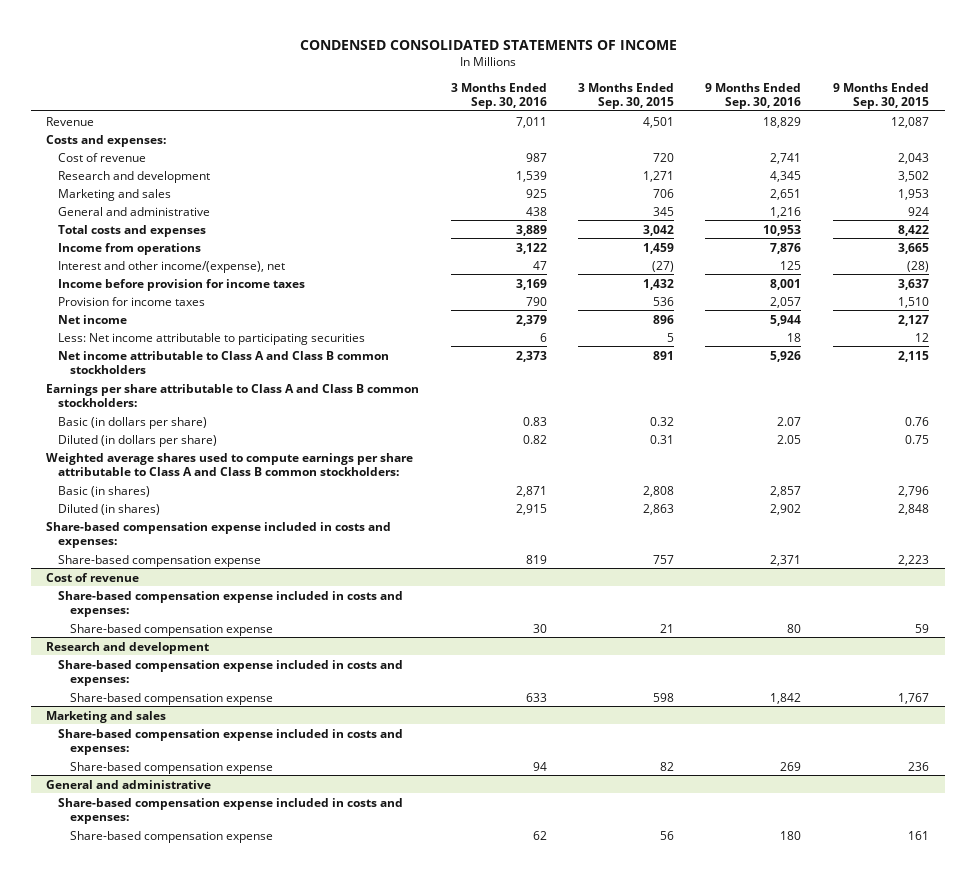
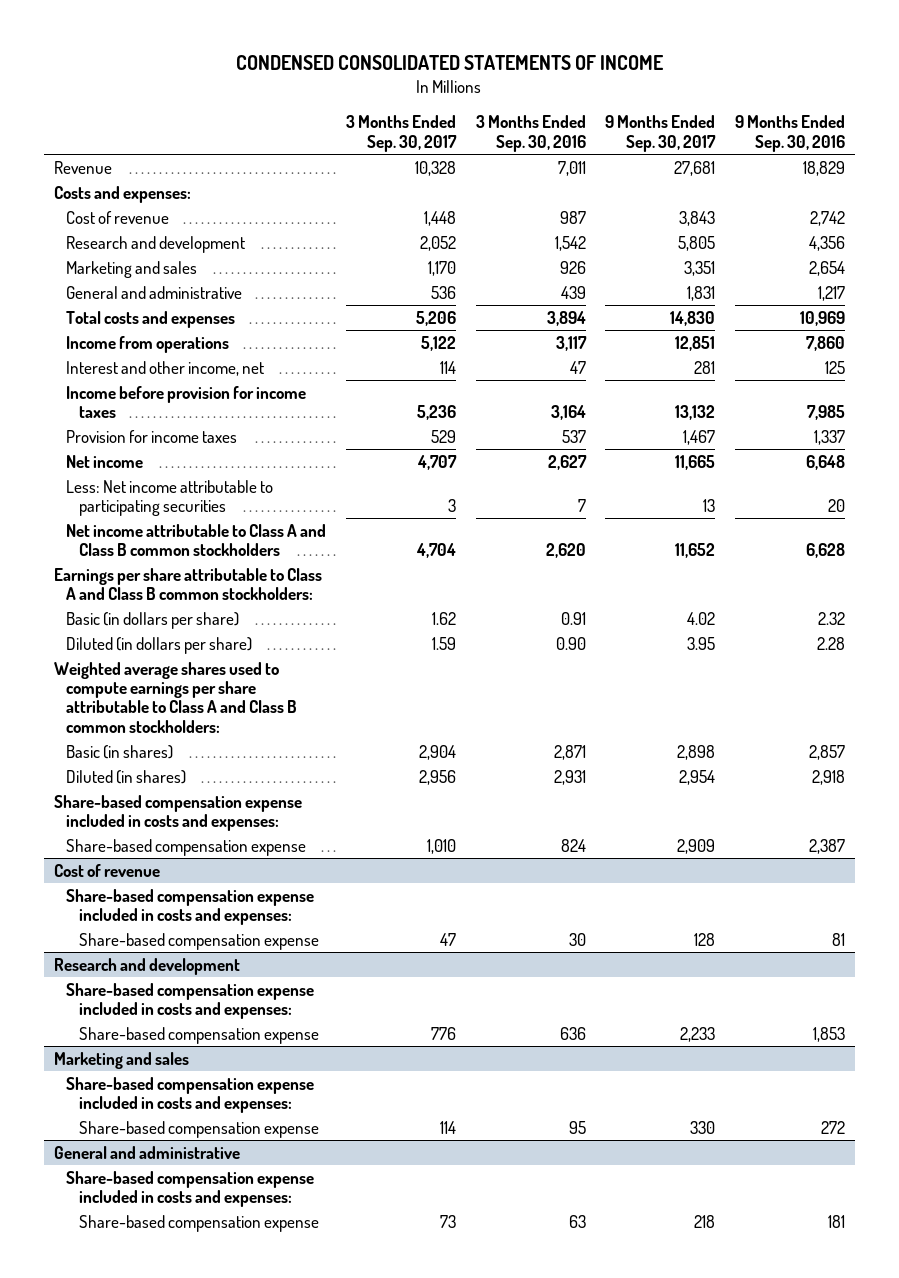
[578,82,675,109] 3 Months Ended Sep. 30, 2015 -> none
[832,82,929,109] 9 Months Ended Sep. 30, 2015 -> none
none -> [346,115,458,152] 3 Months Ended Sep. 30, 2017
none -> [605,115,717,152] 9 Months Ended Sep. 30, 2017
[770,152,802,164] 2,741 -> [810,210,846,226] 2,742
[515,170,547,182] 1,539 -> [554,235,586,251] 1,542
[770,170,802,182] 4,345 -> [809,235,846,251] 4,356
[525,188,547,198] 925 -> [559,260,586,274] 926
[770,188,802,200] 2,651 -> [809,260,846,276] 2,654
[525,206,547,216] 438 -> [560,285,586,299] 439
[770,206,802,218] 1,216 -> [818,285,846,301] 1,217
[515,224,547,236] 3,889 -> [546,310,586,326] 3,894
[763,224,802,236] 10,953 -> [800,310,846,326] 10,969
[515,242,547,254] 3,122 -> [555,335,587,351] 3,117
[770,242,802,254] 7,876 -> [806,335,846,351] 7,860
[58,260,286,273] Interest and other income/(expense), net -> [66,360,265,376] Interest and other income, net
[515,278,547,290] 3,169 -> [550,405,586,421] 3,164
[770,278,802,290] 8,001 -> [807,405,846,421] 7,985
[525,296,547,306] 790 -> [561,429,586,443] 537
[770,296,802,308] 2,057 -> [814,429,846,445] 1,337
[515,314,547,326] 2,379 -> [547,454,587,470] 2,627
[770,314,802,326] 5,944 -> [806,454,846,470] 6,648
[539,332,547,342] 6 -> [577,499,586,513] 7
[787,332,802,342] 18 -> [828,499,846,513] 20
[515,350,547,362] 2,373 -> [545,543,586,559] 2,620
[770,350,802,362] 5,926 -> [806,543,846,559] 6,628
[522,416,547,426] 0.83 -> [560,611,586,625] 0.91
[777,416,802,426] 2.07 -> [818,611,846,625] 2.32
[522,434,547,444] 0.82 -> [555,636,586,650] 0.90
[777,434,802,444] 2.05 -> [817,636,846,650] 2.28
[515,503,547,515] 2,915 -> [553,769,586,785] 2,931
[770,503,802,515] 2,902 -> [812,769,846,785] 2,918
[525,554,547,564] 819 -> [560,838,586,852] 824
[770,554,802,566] 2,371 -> [809,838,846,854] 2,387
[787,623,802,633] 80 -> [832,932,846,946] 81
[525,692,547,702] 633 -> [559,1026,586,1040] 636
[770,692,802,704] 1,842 -> [813,1026,846,1042] 1,853
[532,761,547,771] 94 -> [568,1120,586,1134] 95
[780,761,802,771] 269 -> [821,1120,846,1134] 272
[532,830,547,840] 62 -> [568,1214,586,1228] 63
[780,830,802,840] 180 -> [828,1214,846,1228] 181

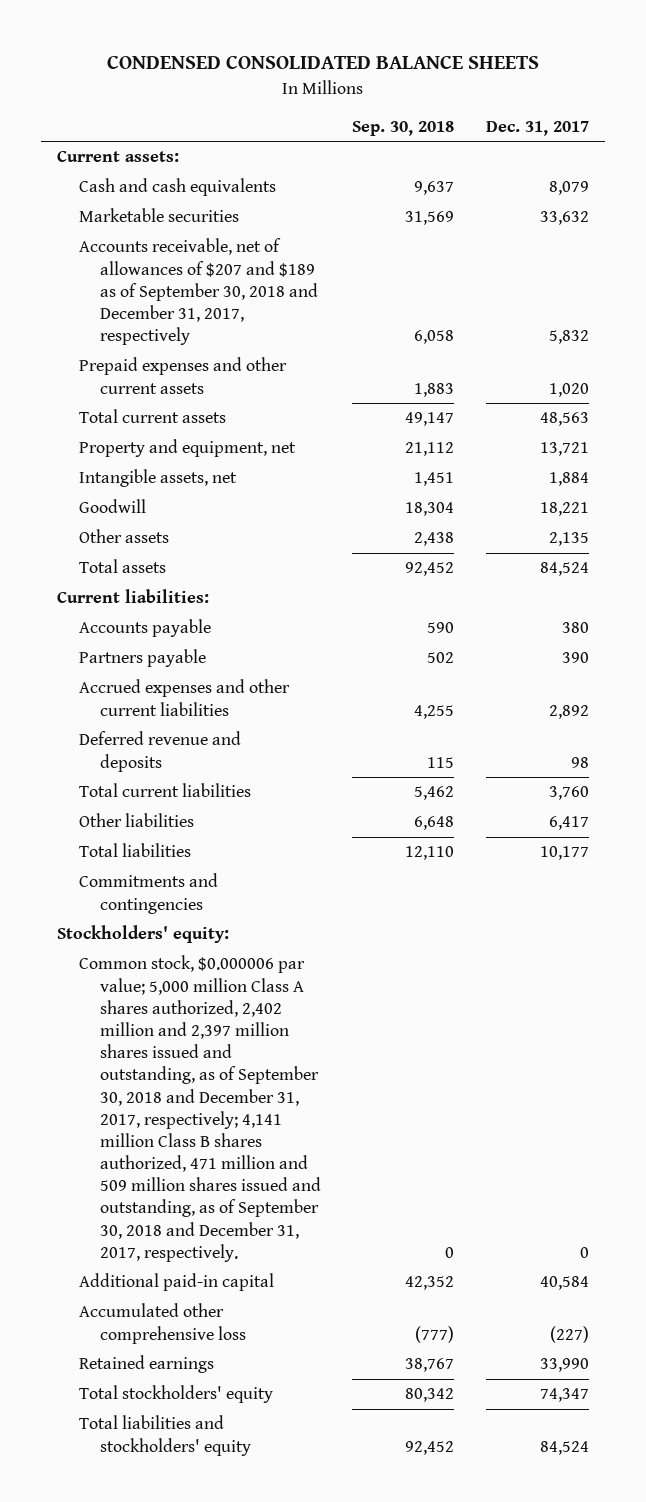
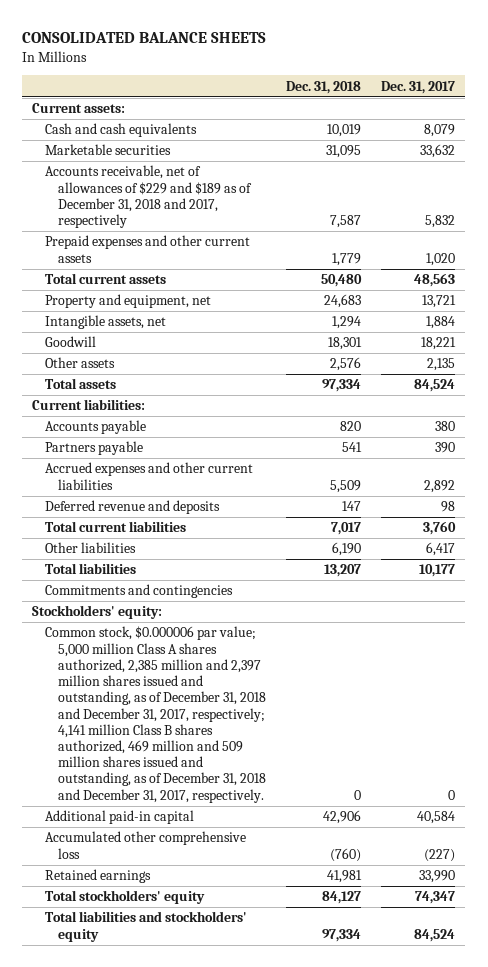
[106,56,539,70] CONDENSED CONSOLIDATED BALANCE SHEETS -> [22,32,267,44] CONSOLIDATED BALANCE SHEETS
[352,120,455,136] Sep. 30, 2018 -> none
none -> [286,80,362,94] Dec. 31, 2018
[78,238,319,346] Accounts receivable, net of allowances of $207 and $189 as of September 30, 2018 and December 31, 2017, respectively -> [45,165,253,229] Accounts receivable, net of allowances of $229 and $189 as of December 31, 2018 and 2017, respectively
[78,955,322,1262] Common stock, $0.000006 par value; 5,000 million Class A shares authorized, 2,402 million and 2,397 million shares issued and outstanding, as of September 30, 2018 and December 31, 2017, respectively; 4,141 million Class B shares authorized, 471 million and 509 million shares issued and outstanding, as of September 30, 2018 and December 31, 2017, respectively. -> [45,626,267,803] Common stock, $0.000006 par value; 5,000 million Class A shares authorized, 2,385 million and 2,397 million shares issued and outstanding, as of December 31, 2018 and December 31, 2017, respectively; 4,141 million Class B shares authorized, 469 million and 509 million shares issued and outstanding, as of December 31, 2018 and December 31, 2017, respectively.

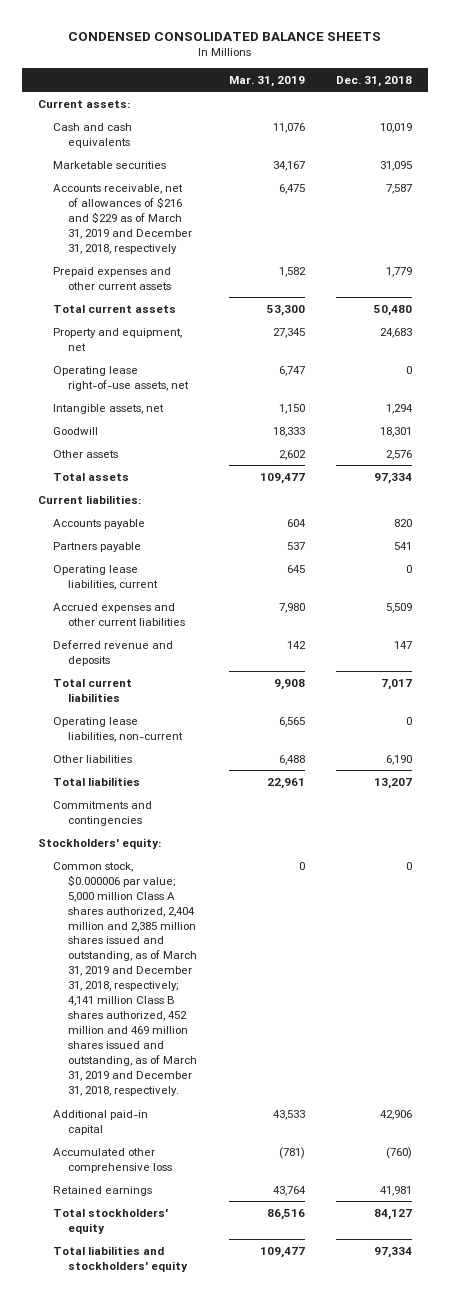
[22,32,267,44] CONSOLIDATED BALANCE SHEETS -> [68,31,382,41] CONDENSED CONSOLIDATED BALANCE SHEETS
[381,80,456,94] Dec. 31, 2017 -> none
none -> [228,75,305,87] Mar. 31, 2019
[45,165,253,229] Accounts receivable, net of allowances of $229 and $189 as of December 31, 2018 and 2017, respectively -> [53,183,193,254] Accounts receivable, net of allowances of $216 and $229 as of March 31, 2019 and December 31, 2018, respectively
none -> [53,365,190,391] Operating lease right-of-use assets, net
none -> [53,564,159,590] Operating lease liabilities, current
none -> [53,716,184,742] Operating lease liabilities, non-current
[45,626,267,803] Common stock, $0.000006 par value; 5,000 million Class A shares authorized, 2,385 million and 2,397 million shares issued and outstanding, as of December 31, 2018 and December 31, 2017, respectively; 4,141 million Class B shares authorized, 469 million and 509 million shares issued and outstanding, as of December 31, 2018 and December 31, 2017, respectively. -> [53,861,198,1097] Common stock, $0.000006 par value; 5,000 million Class A shares authorized, 2,404 million and 2,385 million shares issued and outstanding, as of March 31, 2019 and December 31, 2018, respectively; 4,141 million Class B shares authorized, 452 million and 469 million shares issued and outstanding, as of March 31, 2019 and December 31, 2018, respectively.

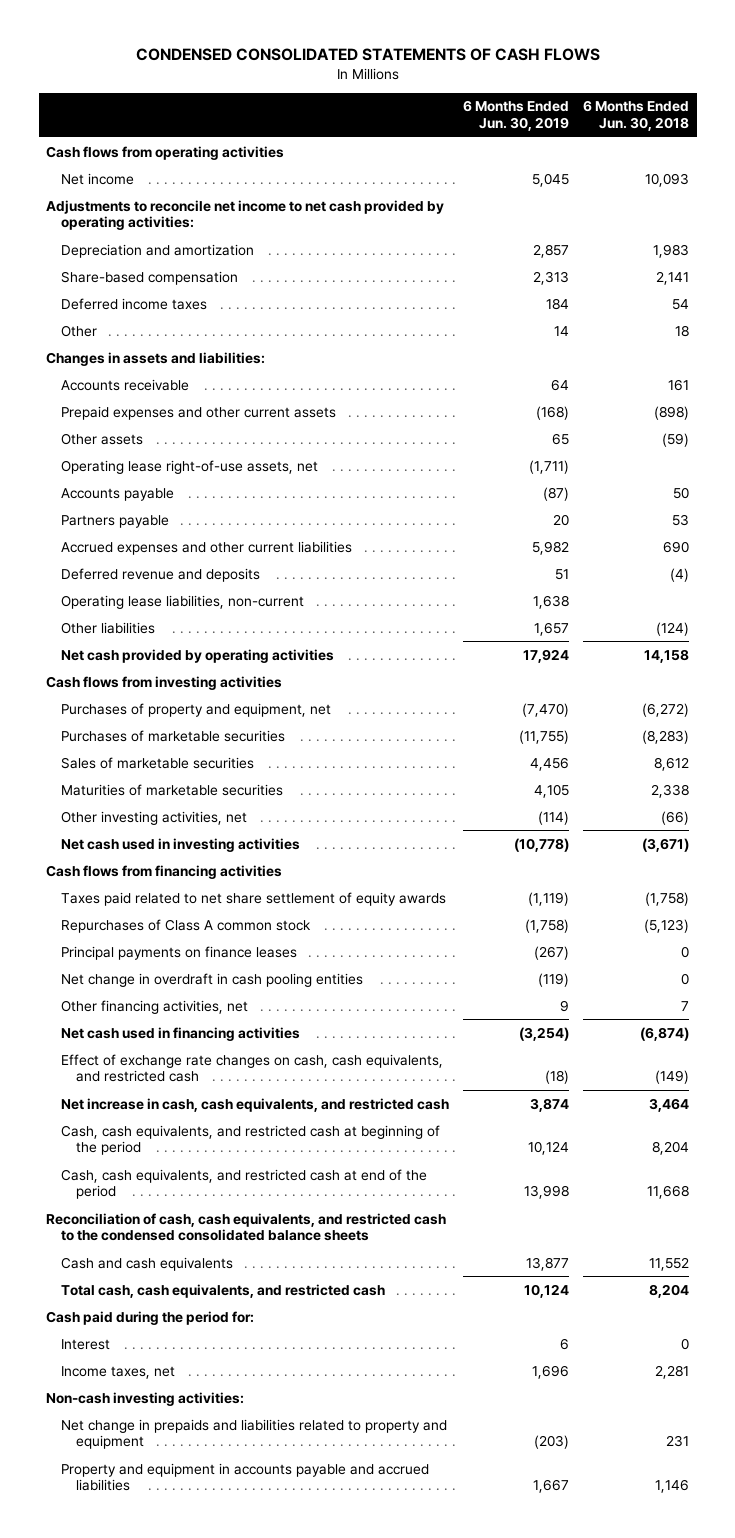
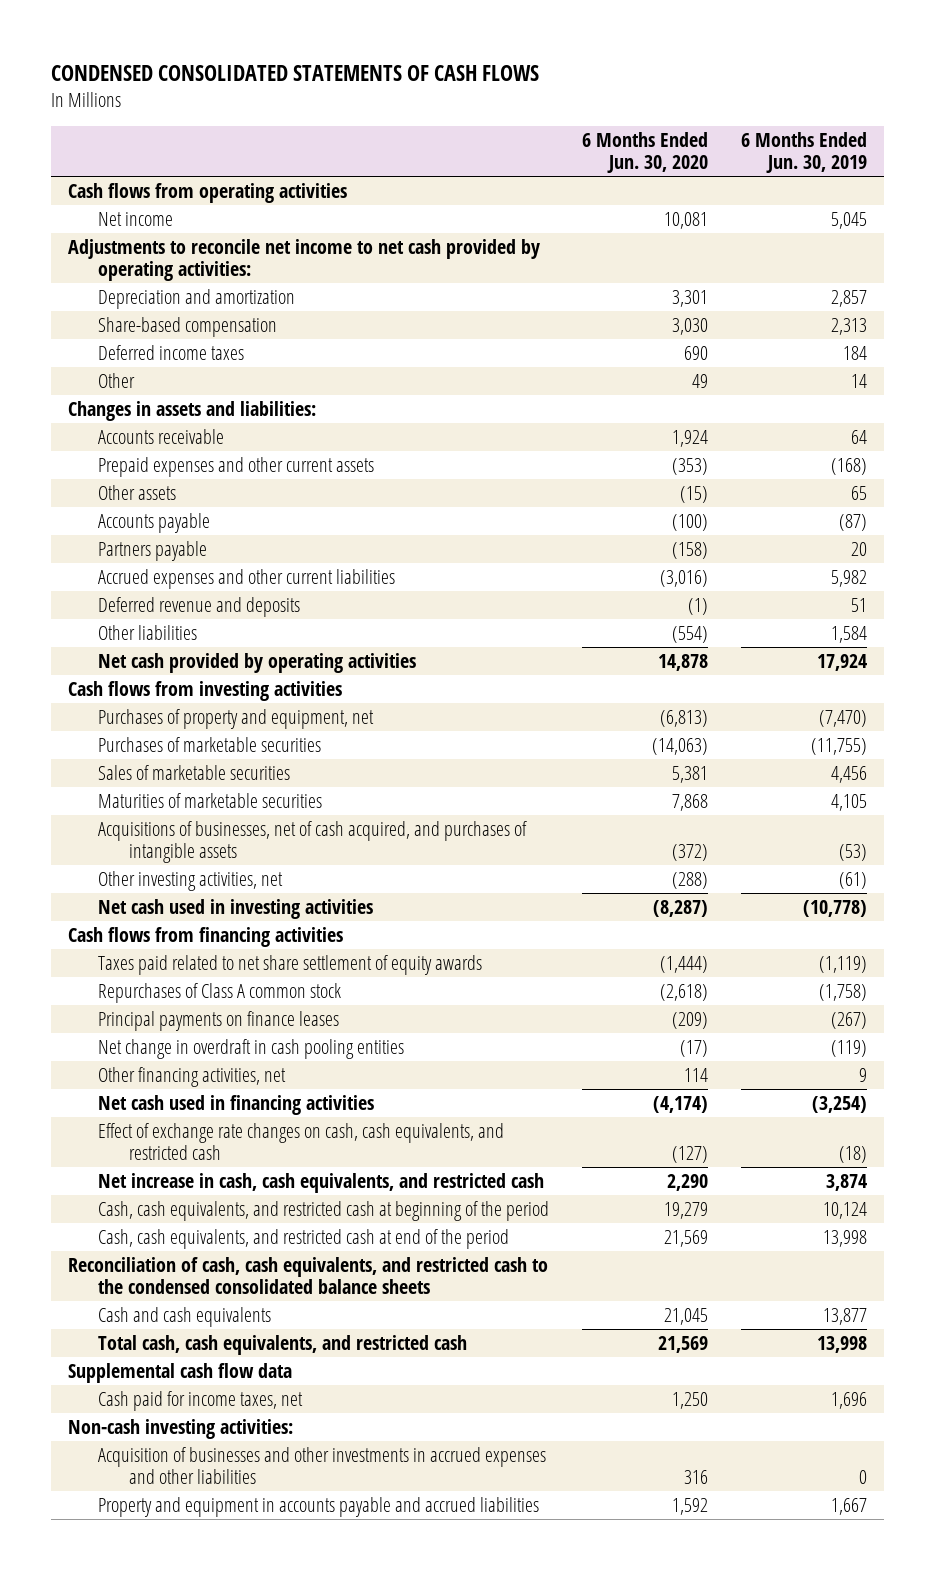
[583,100,690,132] 6 Months Ended Jun. 30, 2018 -> none
none -> [582,131,709,174] 6 Months Ended Jun. 30, 2020
[60,459,318,474] Operating lease right-of-use assets, net -> none
[60,594,304,609] Operating lease liabilities, non-current -> none
[534,621,570,636] 1,657 -> [831,625,868,643] 1,584
none -> [98,820,528,864] Acquisitions of businesses, net of cash acquired, and purchases of intangible assets
[538,810,570,825] (114) -> [839,871,868,889] (61)
[45,1310,254,1325] Cash paid during the period for: -> none
[60,1338,110,1350] Interest -> none
[524,1283,570,1298] 10,124 -> [817,1335,868,1353] 13,998
none -> [67,1362,292,1383] Supplemental cash flow data
[60,1365,175,1379] Income taxes, net -> [98,1390,304,1411] Cash paid for income taxes, net
[60,1418,447,1450] Net change in prepaids and liabilities related to property and equipment -> none
none -> [98,1446,547,1485] Acquisition of businesses and other investments in accrued expenses and other liabilities

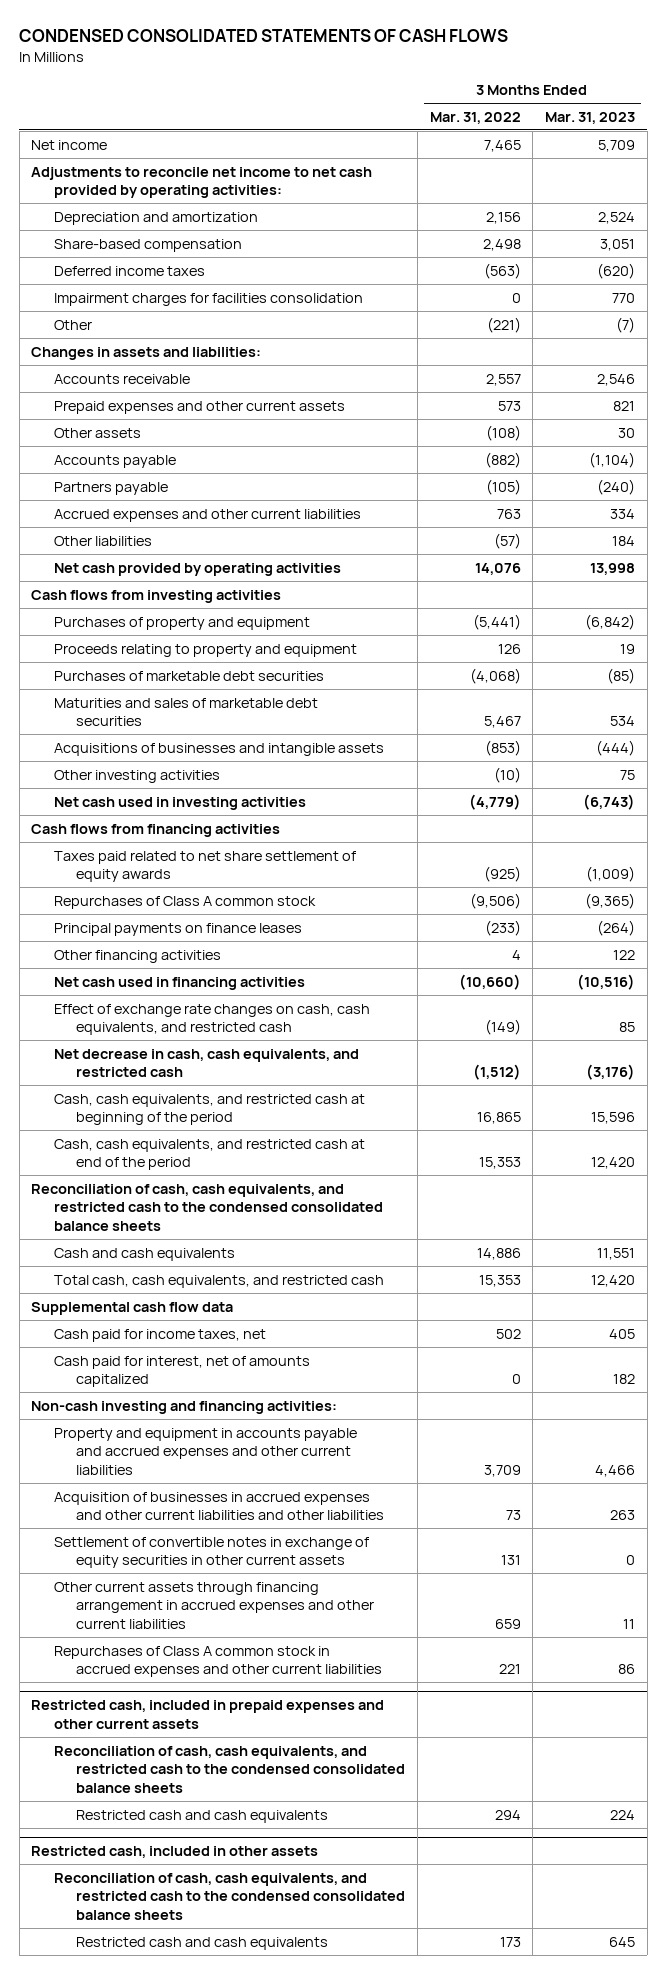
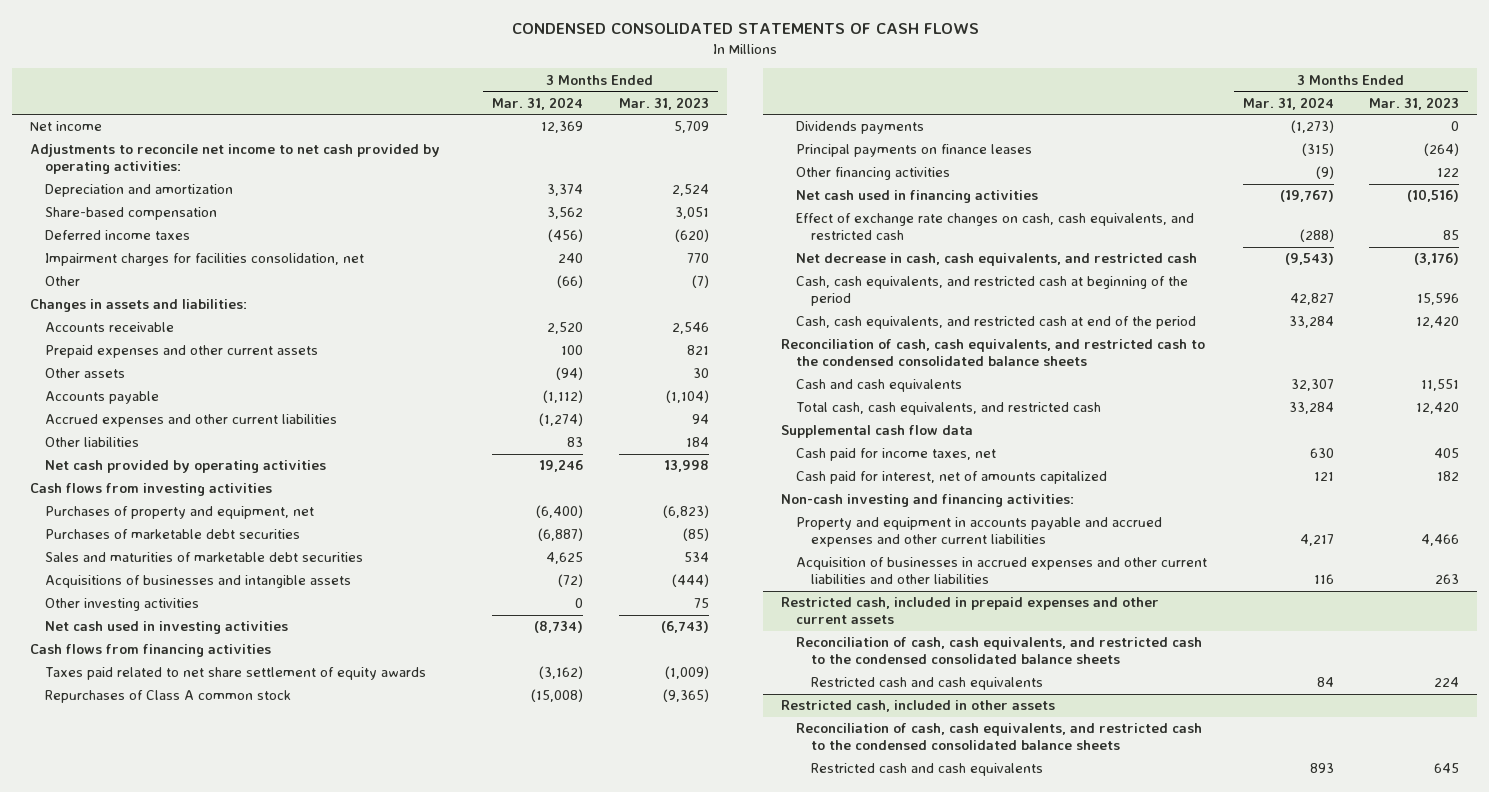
[429,111,521,124] Mar. 31, 2022 -> none
none -> [491,96,583,110] Mar. 31, 2024
[53,292,363,306] Impairment charges for facilities consolidation -> [45,253,365,267] Impairment charges for facilities consolidation, net
[53,481,168,495] Partners payable -> none
[609,508,635,519] 334 -> [691,414,709,425] 94
[53,643,357,657] Proceeds relating to property and equipment -> none
[53,616,310,630] Purchases of property and equipment -> [45,506,315,520] Purchases of property and equipment, net
[584,613,635,630] (6,842) -> [662,505,709,519] (6,823)
[53,697,318,727] Maturities and sales of marketable debt securities -> [45,552,364,563] Sales and maturities of marketable debt securities
none -> [795,121,924,135] Dividends payments
[53,1536,369,1569] Settlement of convertible notes in exchange of equity securities in other current assets -> none
[53,1581,375,1630] Other current assets through financing arrangement in accrued expenses and other current liabilities -> none
[53,1645,383,1678] Repurchases of Class A common stock in accrued expenses and other current liabilities -> none

